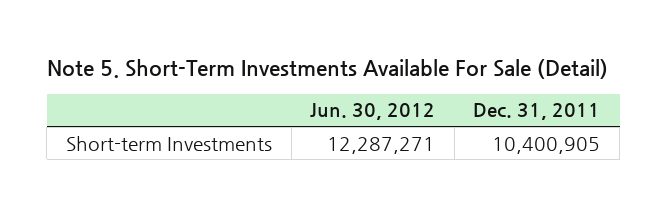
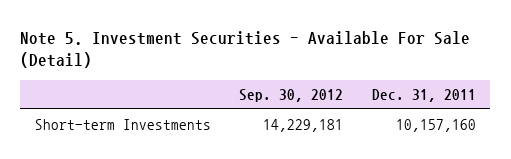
[46,59,608,80] Note 5. Short-Term Investments Available For Sale (Detail) -> [20,30,471,69] Note 5. Investment Securities - Available For Sale (Detail)
[310,103,436,121] Jun. 30, 2012 -> none
none -> [239,88,344,102] Sep. 30, 2012
[492,136,601,154] 10,400,905 -> [396,119,477,133] 10,157,160

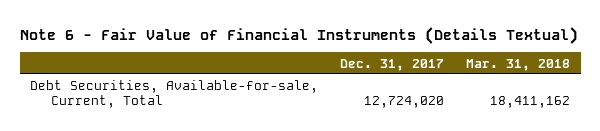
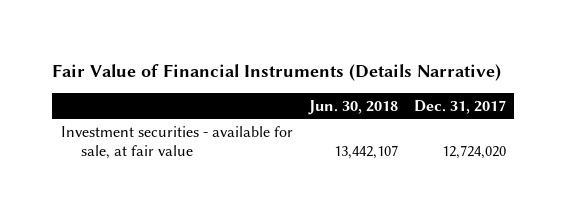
[19,26,578,44] Note 6 - Fair Value of Financial Instruments (Details Textual) -> [52,64,502,82] Fair Value of Financial Instruments (Details Narrative)
[465,58,570,71] Mar. 31, 2018 -> none
none -> [307,99,398,115] Jun. 30, 2018
[30,80,319,109] Debt Securities, Available-for-sale, Current, Total -> [60,125,293,159] Investment securities - available for sale, at fair value

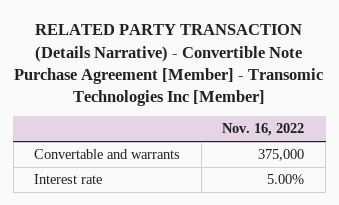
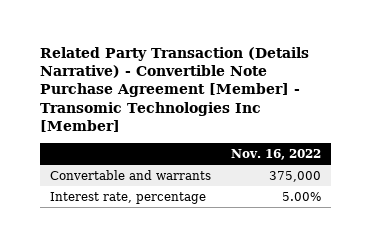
[14,24,324,106] RELATED PARTY TRANSACTION (Details Narrative) - Convertible Note Purchase Agreement [Member] - Transomic Technologies Inc [Member] -> [39,46,309,132] Related Party Transaction (Details Narrative) - Convertible Note Purchase Agreement [Member] - Transomic Technologies Inc [Member]
[34,174,103,185] Interest rate -> [49,192,206,205] Interest rate, percentage

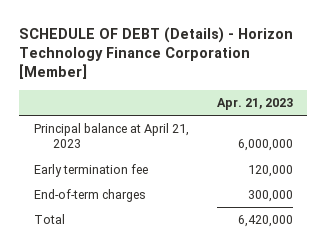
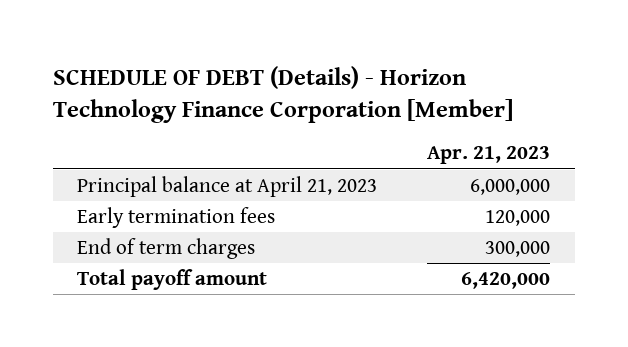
[33,164,148,178] Early termination fee -> [77,207,276,229] Early termination fees
[33,189,146,203] End-of-term charges -> [77,238,256,260] End of term charges
[33,214,65,225] Total -> [77,269,268,291] Total payoff amount

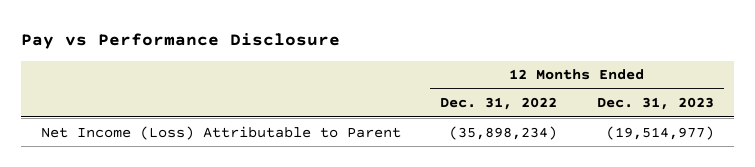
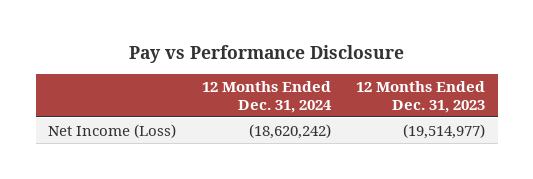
[440,97,558,111] Dec. 31, 2022 -> none
none -> [201,80,332,114] 12 Months Ended Dec. 31, 2024
[40,125,401,140] Net Income (Loss) Attributable to Parent -> [48,123,177,138] Net Income (Loss)

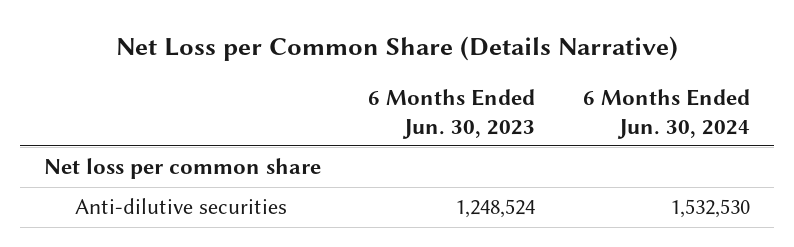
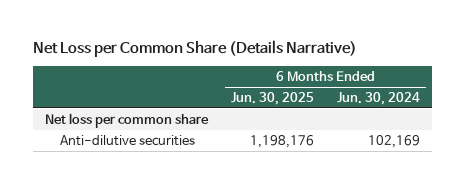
[368,88,536,139] 6 Months Ended Jun. 30, 2023 -> none
none -> [231,92,315,106] Jun. 30, 2025
[669,199,750,219] 1,532,530 -> [368,135,421,149] 102,169

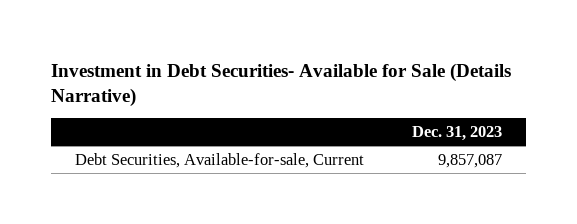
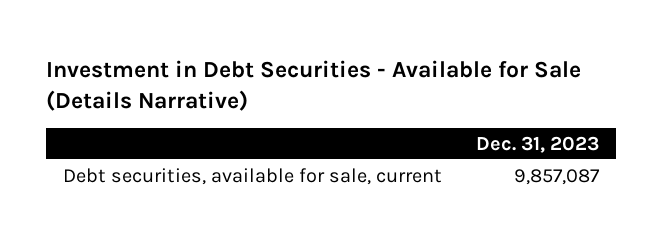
[51,62,512,107] Investment in Debt Securities- Available for Sale (Details Narrative) -> [45,59,581,111] Investment in Debt Securities - Available for Sale (Details Narrative)
[75,152,365,168] Debt Securities, Available-for-sale, Current -> [62,167,442,185] Debt securities, available for sale, current

